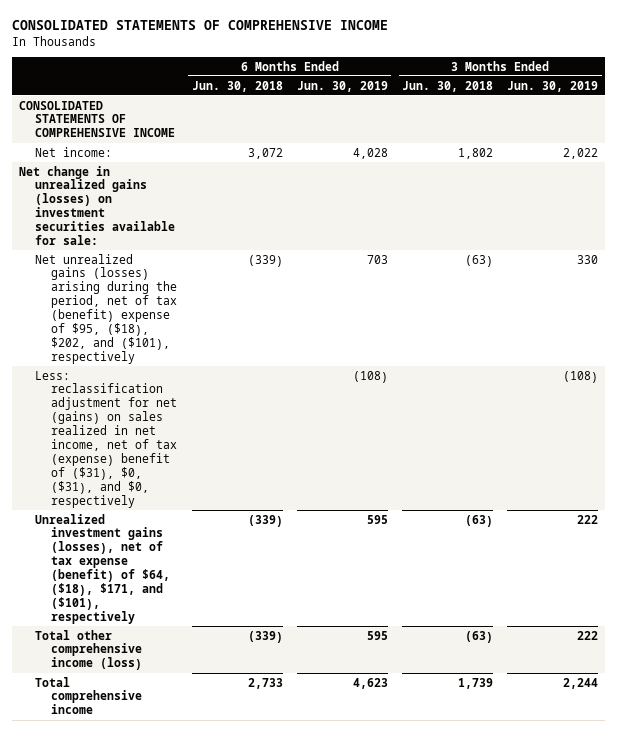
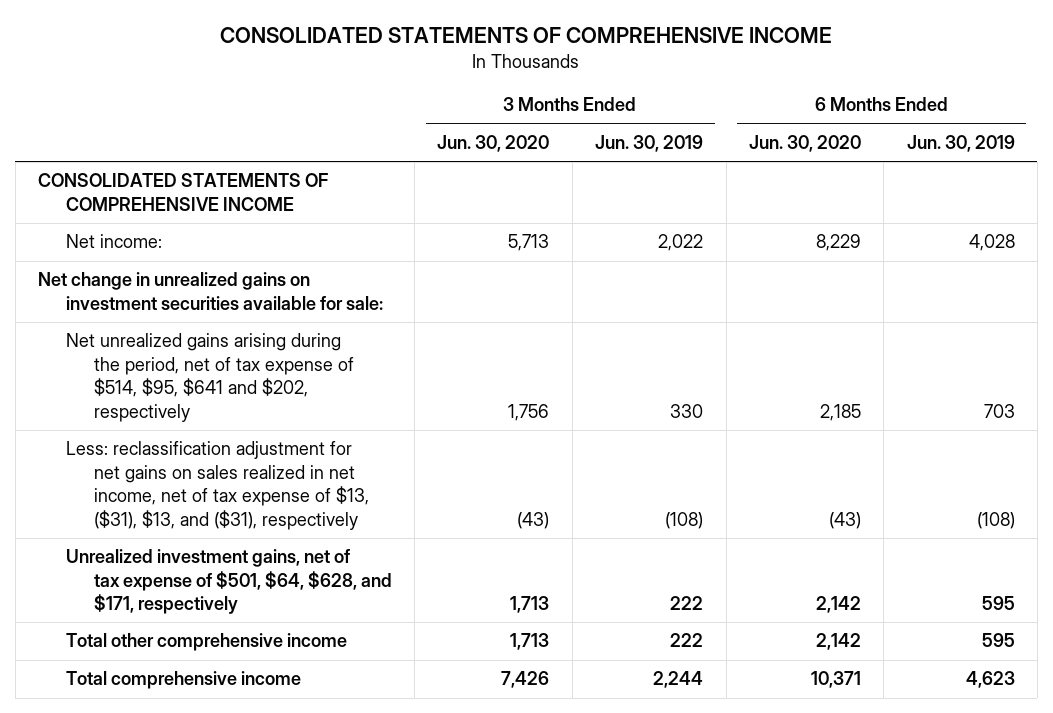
[191,80,283,92] Jun. 30, 2018 -> none
[402,80,494,92] Jun. 30, 2018 -> none
none -> [437,134,550,152] Jun. 30, 2020
none -> [748,134,861,152] Jun. 30, 2020
[19,165,176,246] Net change in unrealized gains (losses) on investment securities available for sale: -> [38,272,383,310] Net change in unrealized gains on investment securities available for sale:
[35,253,178,364] Net unrealized gains (losses) arising during the period, net of tax (benefit) expense of $95, ($18), $202, and ($101), respectively -> [65,333,354,422] Net unrealized gains arising during the period, net of tax expense of $514, $95, $641 and $202, respectively
[35,370,178,508] Less: reclassification adjustment for net (gains) on sales realized in net income, net of tax (expense) benefit of ($31), $0, ($31), and $0, respectively -> [65,441,369,530] Less: reclassification adjustment for net gains on sales realized in net income, net of tax expense of $13, ($31), $13, and ($31), respectively
[35,513,171,624] Unrealized investment gains (losses), net of tax expense (benefit) of $64, ($18), $171, and ($101), respectively -> [65,549,392,615] Unrealized investment gains, net of tax expense of $501, $64, $628, and $171, respectively
[35,629,143,671] Total other comprehensive income (loss) -> [65,633,347,652] Total other comprehensive income

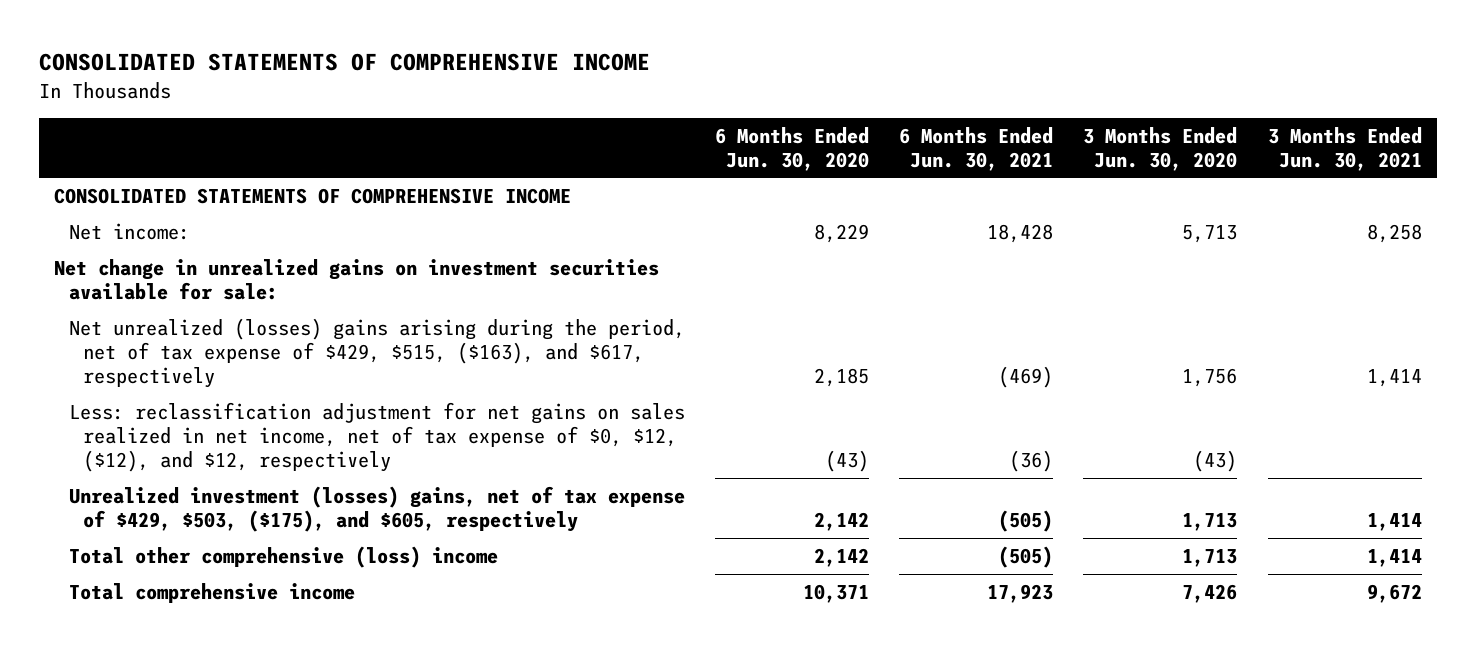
[595,134,704,152] Jun. 30, 2019 -> none
[906,134,1015,152] Jun. 30, 2019 -> none
none -> [899,126,1054,171] 6 Months Ended Jun. 30, 2021
none -> [1267,126,1422,171] 3 Months Ended Jun. 30, 2021
[65,333,354,422] Net unrealized gains arising during the period, net of tax expense of $514, $95, $641 and $202, respectively -> [68,317,685,388] Net unrealized (losses) gains arising during the period, net of tax expense of $429, $515, ($163), and $617, respectively
[65,441,369,530] Less: reclassification adjustment for net gains on sales realized in net income, net of tax expense of $13, ($31), $13, and ($31), respectively -> [68,401,685,472] Less: reclassification adjustment for net gains on sales realized in net income, net of tax expense of $0, $12, ($12), and $12, respectively
[65,549,392,615] Unrealized investment gains, net of tax expense of $501, $64, $628, and $171, respectively -> [68,485,685,532] Unrealized investment (losses) gains, net of tax expense of $429, $503, ($175), and $605, respectively
[65,633,347,652] Total other comprehensive income -> [68,545,498,568] Total other comprehensive (loss) income

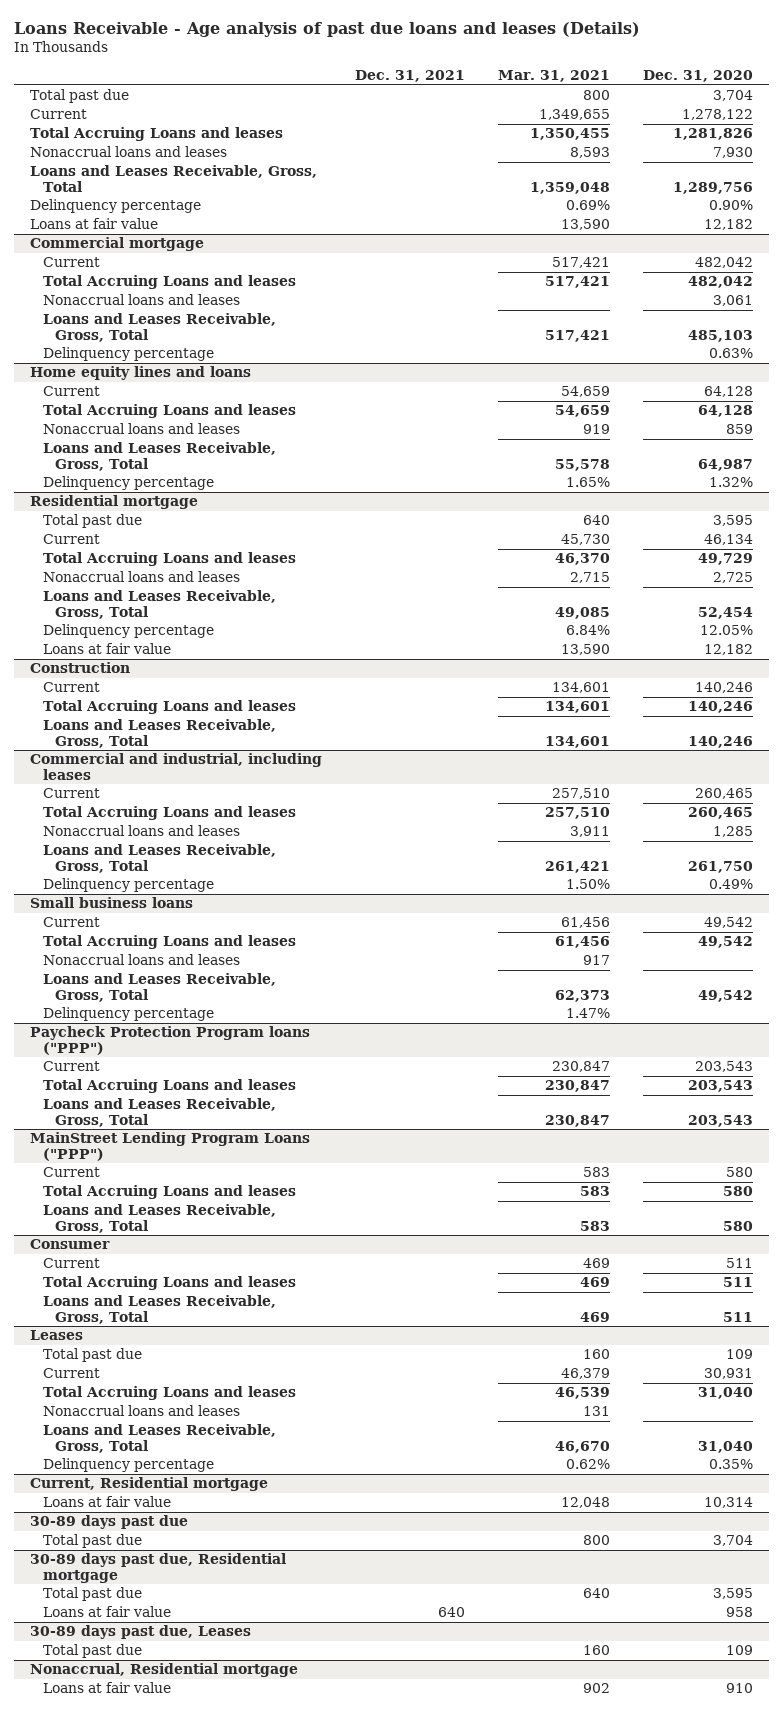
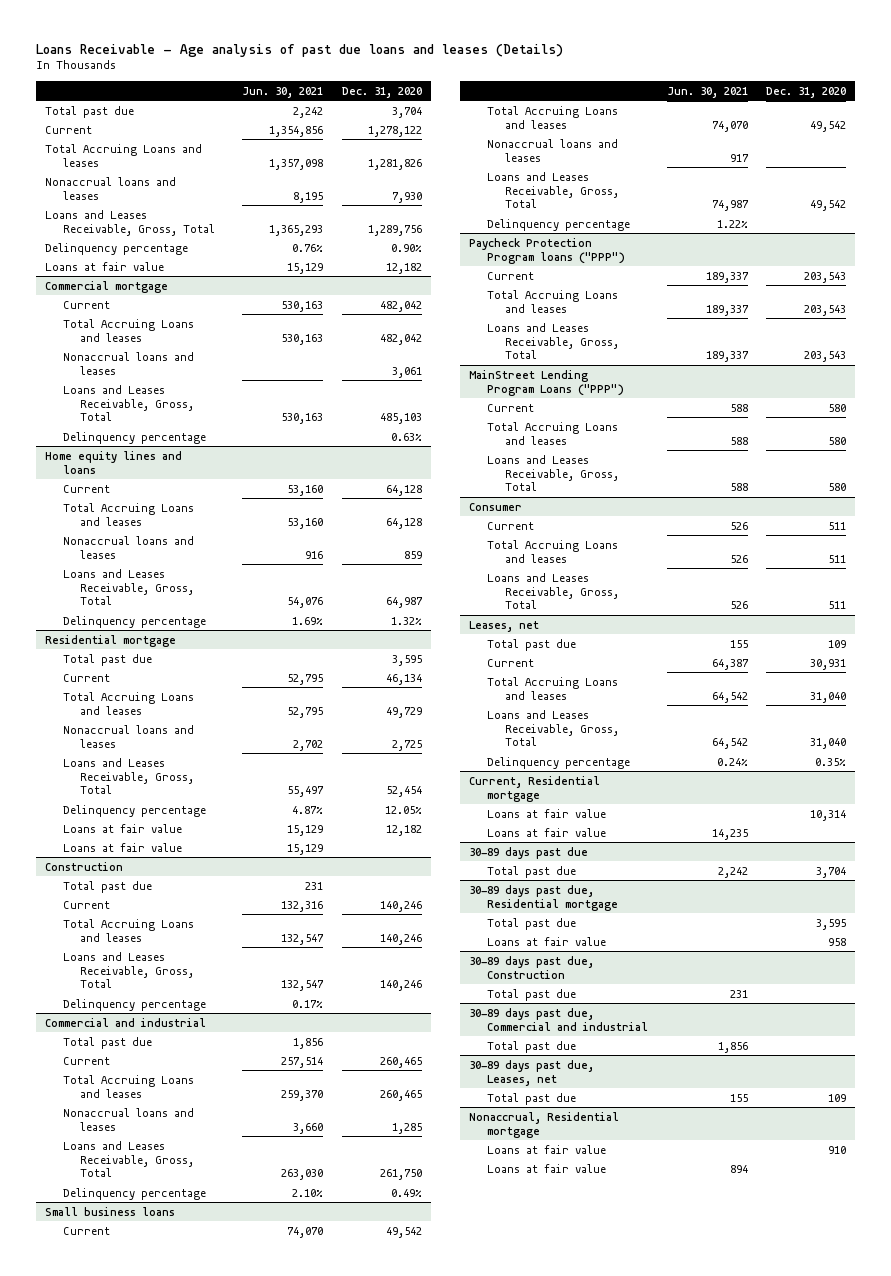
[354,70,465,83] Dec. 31, 2021 -> none
[497,70,610,83] Mar. 31, 2021 -> none
none -> [242,86,324,98] Jun. 30, 2021
none -> [62,842,182,852] Loans at fair value
none -> [62,880,152,893] Total past due
none -> [62,998,206,1011] Delinquency percentage
[30,753,323,780] Commercial and industrial, including leases -> [45,1017,207,1027] Commercial and industrial
none -> [62,1036,152,1049] Total past due
[30,1330,84,1341] Leases -> [469,620,540,632] Leases, net
[42,1405,240,1417] Nonaccrual loans and leases -> none
none -> [486,827,606,837] Loans at fair value
none -> [469,955,595,979] 30-89 days past due, Construction
none -> [486,988,576,1001] Total past due
none -> [469,1007,648,1031] 30-89 days past due, Commercial and industrial
none -> [486,1040,576,1053] Total past due
[30,1625,252,1640] 30-89 days past due, Leases -> [469,1059,595,1086] 30-89 days past due, Leases, net
none -> [486,1163,606,1173] Loans at fair value

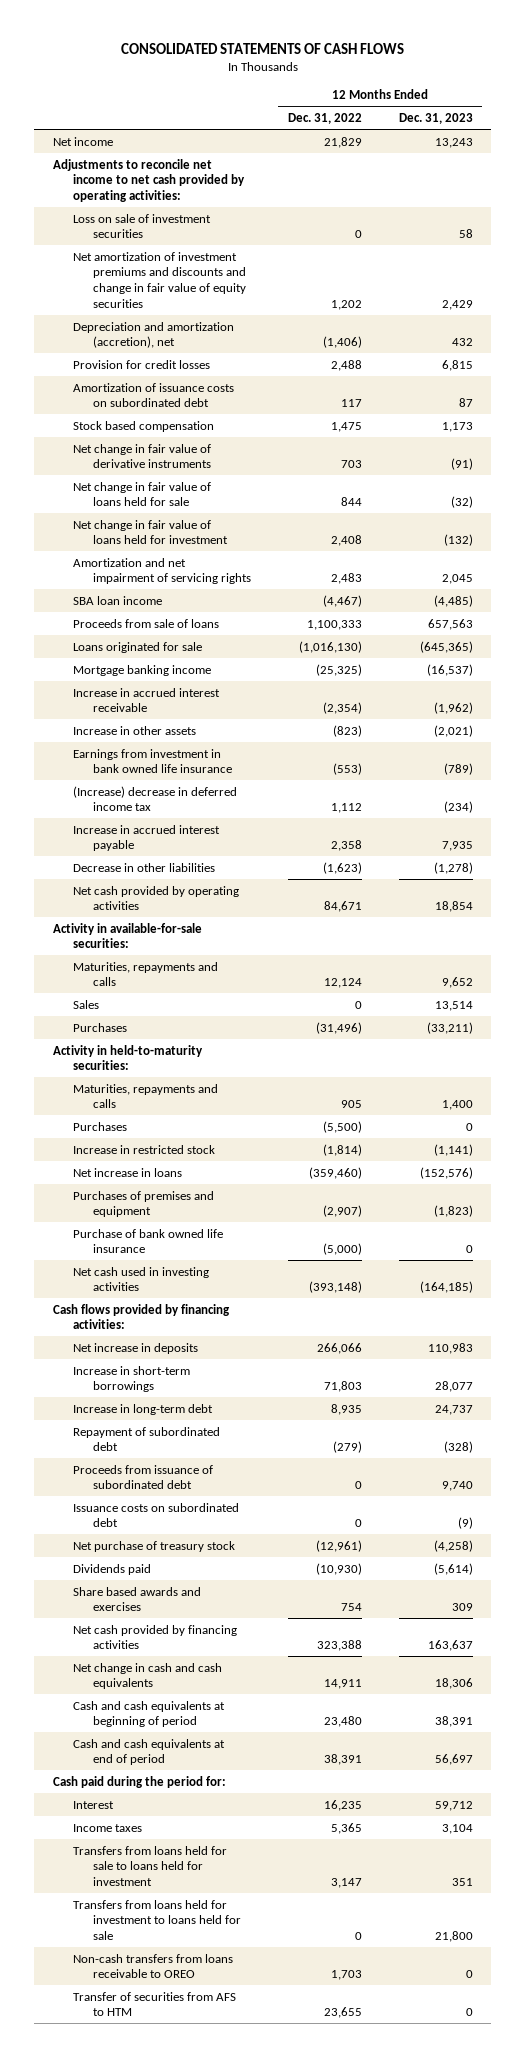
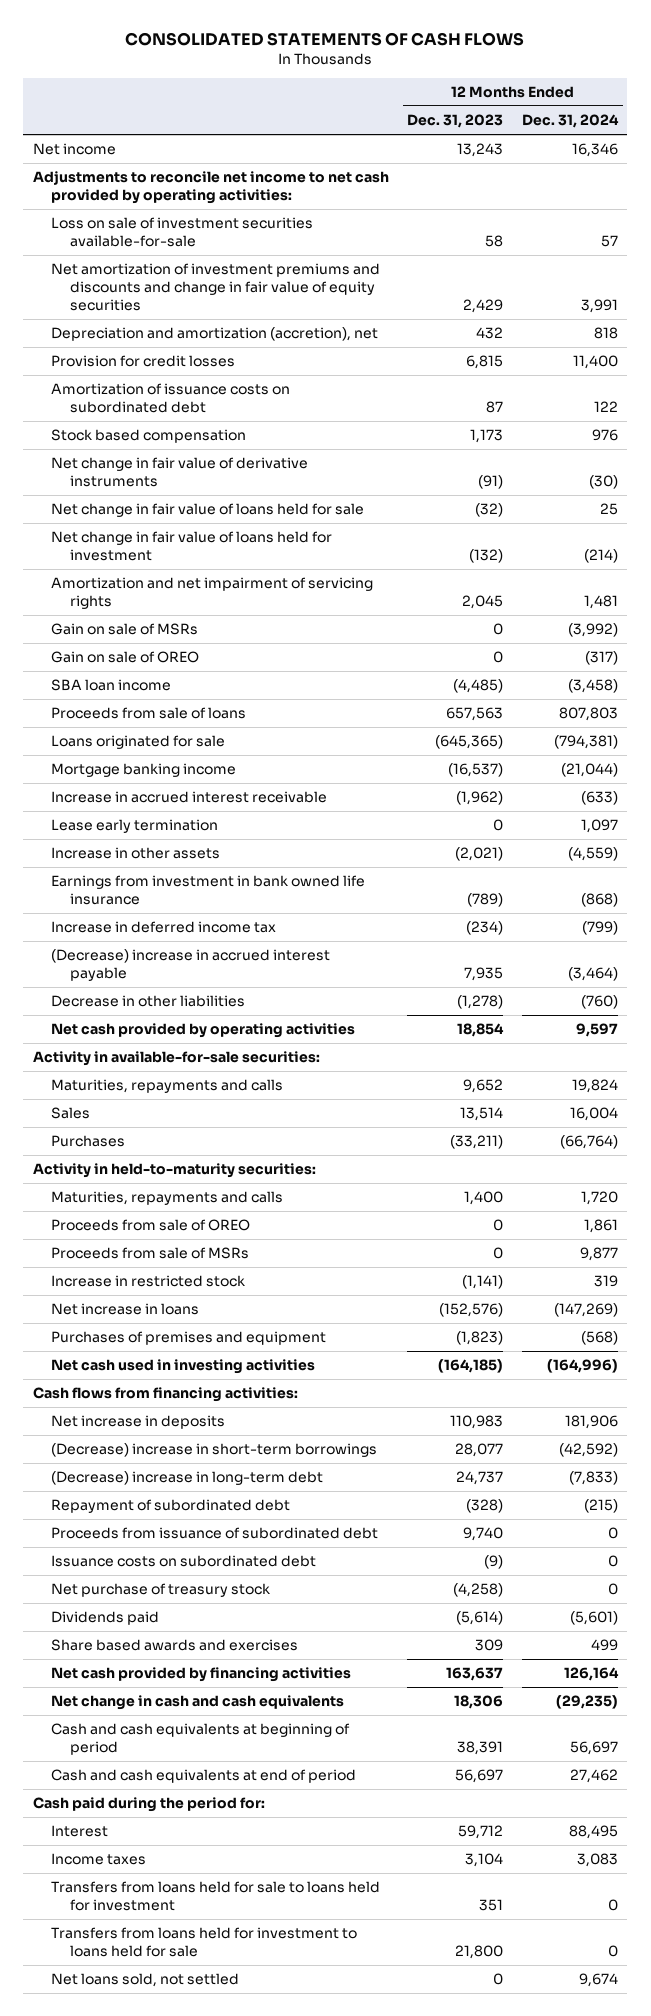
[287,113,362,125] Dec. 31, 2022 -> none
none -> [521,114,619,129] Dec. 31, 2024
[72,213,211,239] Loss on sale of investment securities -> [51,217,314,248] Loss on sale of investment securities available-for-sale
none -> [51,623,199,636] Gain on sale of MSRs
none -> [51,651,200,664] Gain on sale of OREO
none -> [51,819,219,834] Lease early termination
[72,785,237,812] (Increase) decrease in deferred income tax -> [51,921,277,934] Increase in deferred income tax
[72,824,220,852] Increase in accrued interest payable -> [51,949,331,982] (Decrease) increase in accrued interest payable
[72,1121,127,1131] Purchases -> none
none -> [51,1219,251,1232] Proceeds from sale of OREO
none -> [51,1247,250,1260] Proceeds from sale of MSRs
[72,1228,223,1254] Purchase of bank owned life insurance -> none
[52,1303,230,1330] Cash flows provided by financing activities: -> [32,1387,298,1403] Cash flows from financing activities:
[72,1365,190,1393] Increase in short-term borrowings -> [51,1443,378,1458] (Decrease) increase in short-term borrowings
[72,1403,213,1415] Increase in long-term debt -> [51,1471,324,1486] (Decrease) increase in long-term debt
[72,1953,233,1979] Non-cash transfers from loans receivable to OREO -> none
[72,1991,236,2017] Transfer of securities from AFS to HTM -> none
none -> [51,1973,240,1988] Net loans sold, not settled

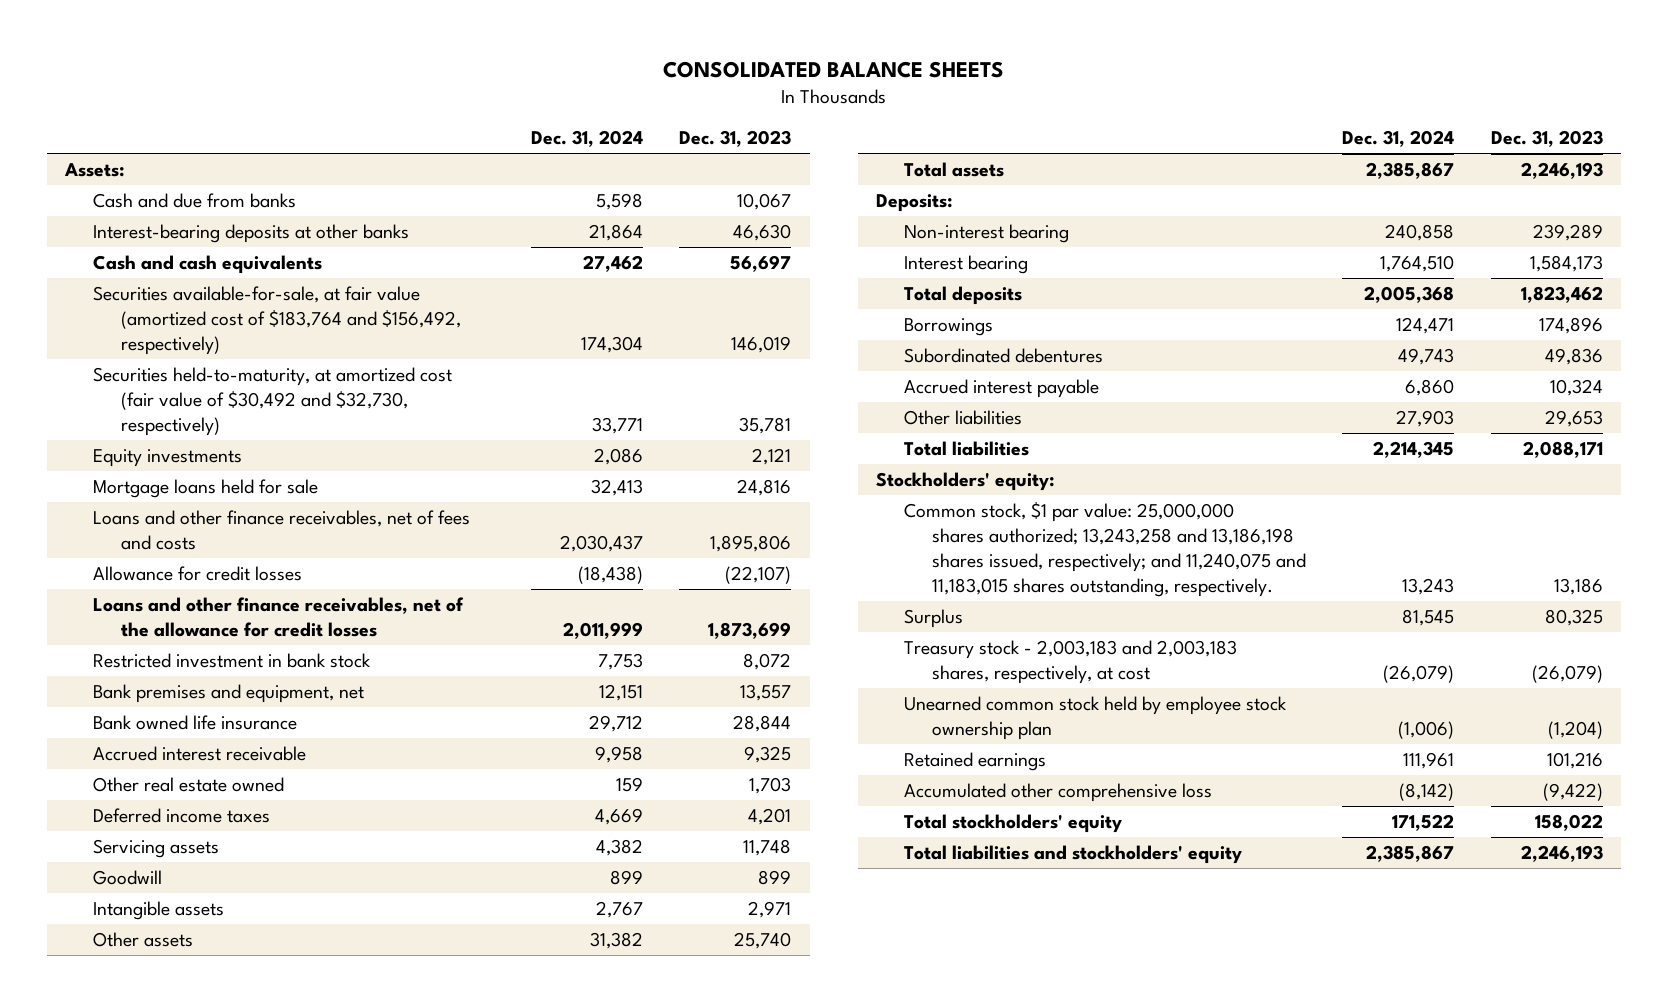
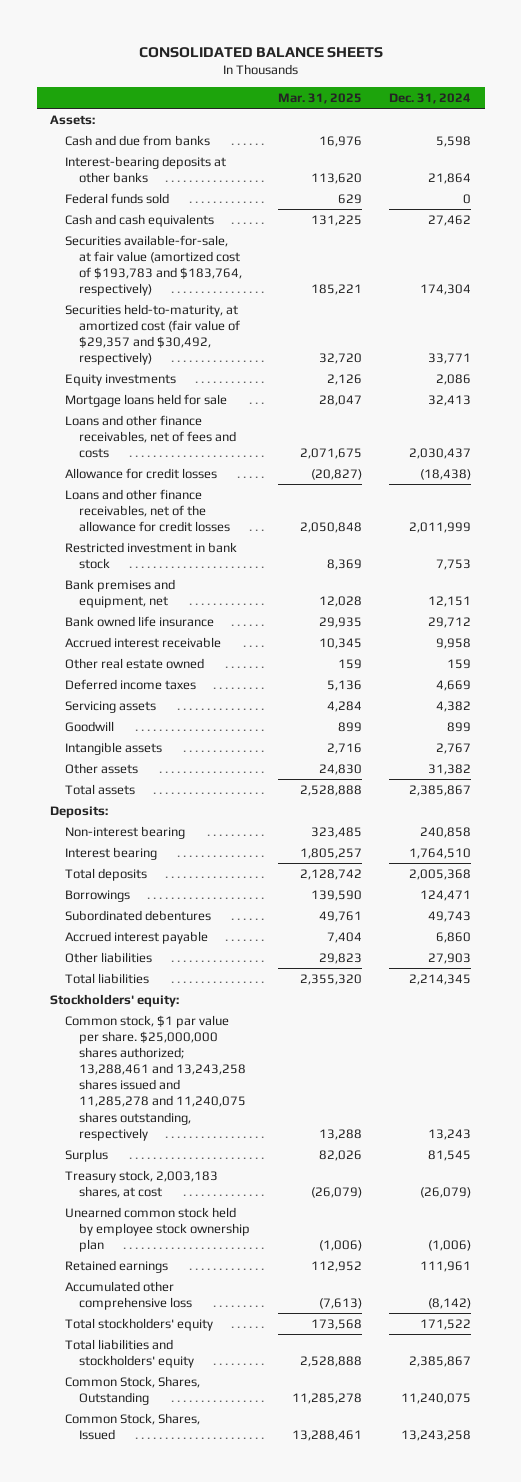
[679,130,792,148] Dec. 31, 2023 -> none
none -> [277,92,362,104] Mar. 31, 2025
none -> [64,192,169,204] Federal funds sold
[92,285,461,355] Securities available-for-sale, at fair value (amortized cost of $183,764 and $156,492, respectively) -> [64,234,243,297] Securities available-for-sale, at fair value (amortized cost of $193,783 and $183,764, respectively)
[92,366,452,436] Securities held-to-maturity, at amortized cost (fair value of $30,492 and $32,730, respectively) -> [64,303,241,366] Securities held-to-maturity, at amortized cost (fair value of $29,357 and $30,492, respectively)
[904,501,1306,597] Common stock, $1 par value: 25,000,000 shares authorized; 13,243,258 and 13,186,198 shares issued, respectively; and 11,240,075 and 11,183,015 shares outstanding, respectively. -> [64,1014,247,1141] Common stock, $1 par value per share. $25,000,000 shares authorized; 13,288,461 and 13,243,258 shares issued and 11,285,278 and 11,240,075 shares outstanding, respectively
[904,639,1238,684] Treasury stock - 2,003,183 and 2,003,183 shares, respectively, at cost -> [64,1169,218,1198] Treasury stock, 2,003,183 shares, at cost
none -> [64,1375,200,1405] Common Stock, Shares, Outstanding
none -> [64,1412,200,1440] Common Stock, Shares, Issued

